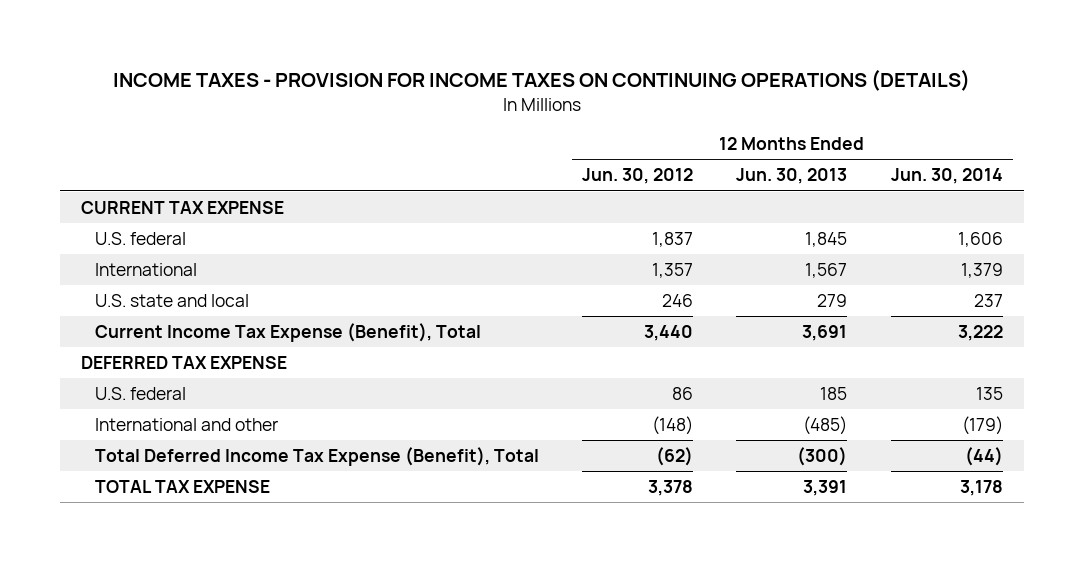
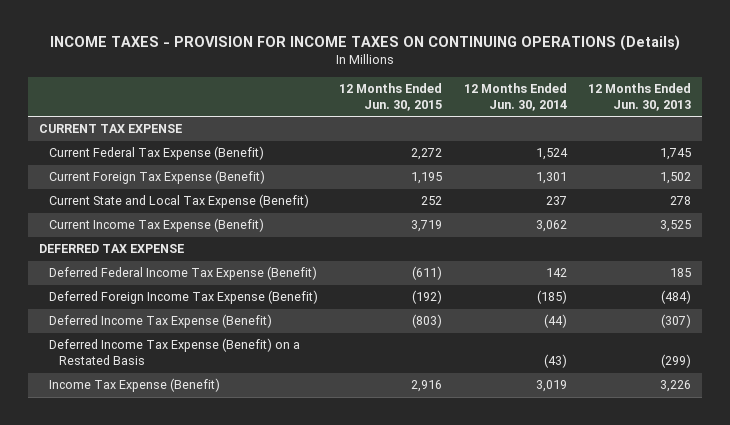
[113,69,971,92] INCOME TAXES - PROVISION FOR INCOME TAXES ON CONTINUING OPERATIONS (DETAILS) -> [49,35,680,52] INCOME TAXES - PROVISION FOR INCOME TAXES ON CONTINUING OPERATIONS (Details)
[582,168,694,185] Jun. 30, 2012 -> none
none -> [339,82,443,111] 12 Months Ended Jun. 30, 2015
[95,231,187,245] U.S. federal -> none
[95,262,198,276] International -> none
none -> [48,146,264,161] Current Federal Tax Expense (Benefit)
none -> [48,170,265,185] Current Foreign Tax Expense (Benefit)
[95,293,250,307] U.S. state and local -> [48,194,309,209] Current State and Local Tax Expense (Benefit)
[817,293,848,307] 279 -> [670,196,692,206] 278
[95,322,482,342] Current Income Tax Expense (Benefit), Total -> [48,218,264,233] Current Income Tax Expense (Benefit)
[802,324,848,341] 3,691 -> [660,220,692,233] 3,525
[957,324,1003,341] 3,222 -> [535,220,567,233] 3,062
[95,386,187,400] U.S. federal -> none
[95,417,279,431] International and other -> none
none -> [48,266,317,281] Deferred Federal Income Tax Expense (Benefit)
none -> [48,290,318,305] Deferred Foreign Income Tax Expense (Benefit)
[95,446,540,466] Total Deferred Income Tax Expense (Benefit), Total -> [48,314,272,329] Deferred Income Tax Expense (Benefit)
[797,446,848,466] (300) -> [661,314,692,329] (307)
none -> [48,338,300,366] Deferred Income Tax Expense (Benefit) on a Restated Basis
[95,479,271,493] TOTAL TAX EXPENSE -> [48,378,220,393] Income Tax Expense (Benefit)
[803,479,848,496] 3,391 -> [660,380,692,393] 3,226
[959,479,1003,496] 3,178 -> [535,380,567,393] 3,019

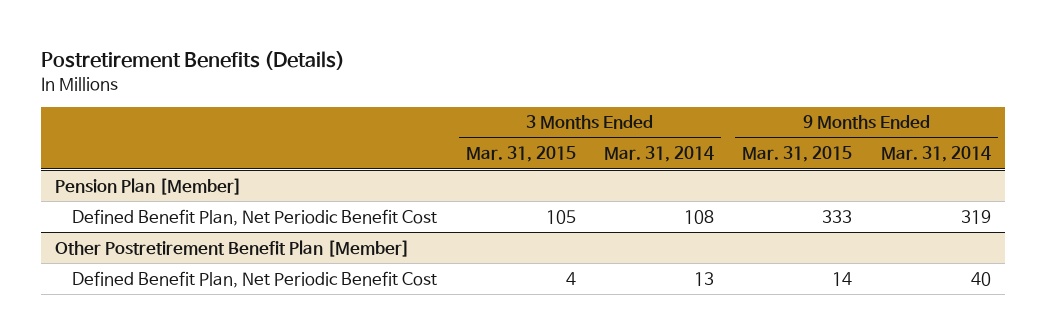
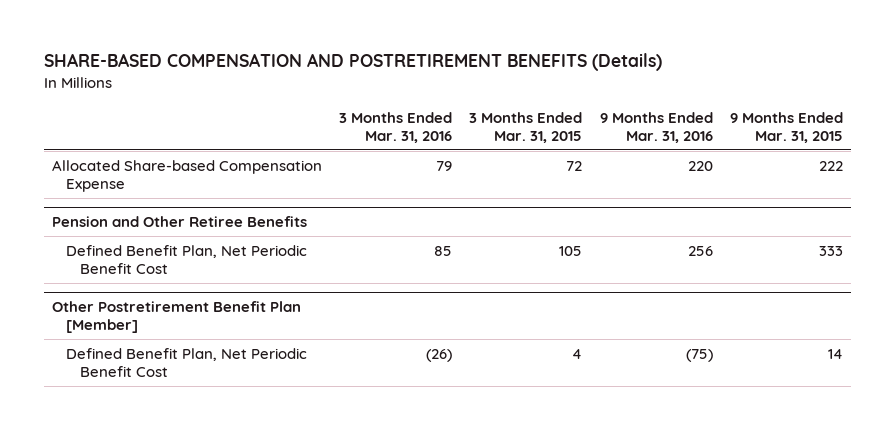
[40,51,345,71] Postretirement Benefits (Details) -> [43,53,662,72] SHARE-BASED COMPENSATION AND POSTRETIREMENT BENEFITS (Details)
[604,146,715,163] Mar. 31, 2014 -> none
[880,146,991,163] Mar. 31, 2014 -> none
none -> [339,111,453,143] 3 Months Ended Mar. 31, 2016
none -> [599,111,713,143] 9 Months Ended Mar. 31, 2016
none -> [52,159,323,192] Allocated Share-based Compensation Expense
[55,177,243,195] Pension Plan [Member] -> [52,215,308,227] Pension and Other Retiree Benefits

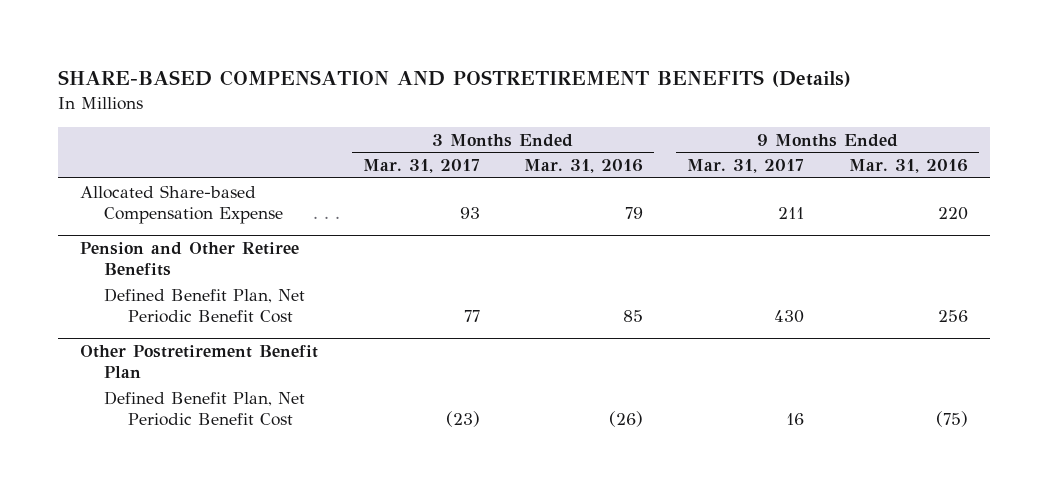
[469,111,583,143] 3 Months Ended Mar. 31, 2015 -> none
[729,111,843,143] 9 Months Ended Mar. 31, 2015 -> none
none -> [362,159,480,174] Mar. 31, 2017
none -> [687,159,805,174] Mar. 31, 2017
[52,300,302,333] Other Postretirement Benefit Plan [Member] -> [80,345,319,379] Other Postretirement Benefit Plan

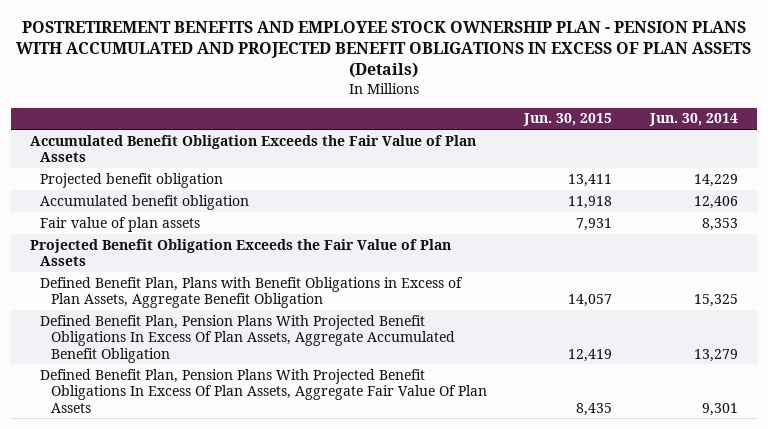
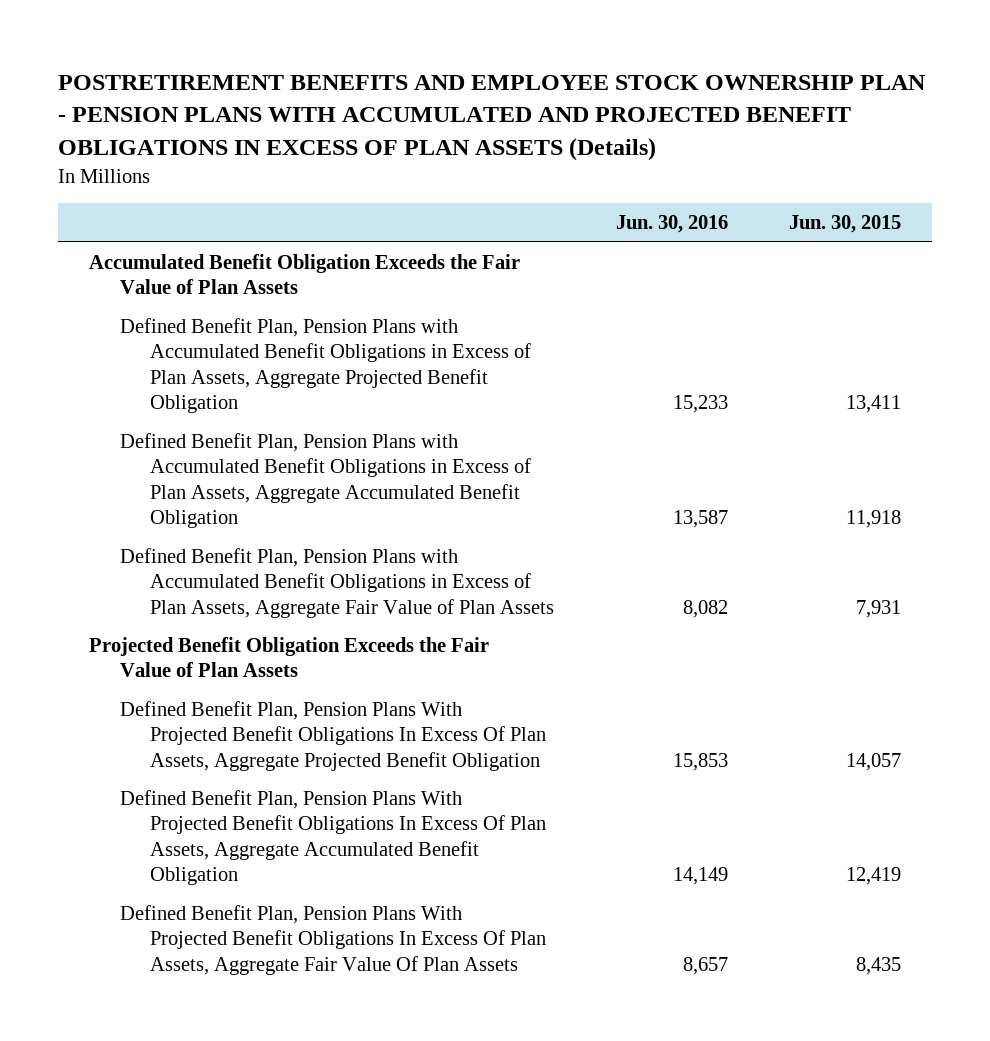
[648,113,738,127] Jun. 30, 2014 -> none
none -> [615,215,728,234] Jun. 30, 2016
[40,172,224,188] Projected benefit obligation -> [119,317,532,414] Defined Benefit Plan, Pension Plans with Accumulated Benefit Obligations in Excess of Plan Assets, Aggregate Projected Benefit Obligation
[40,194,250,210] Accumulated benefit obligation -> [119,432,532,529] Defined Benefit Plan, Pension Plans with Accumulated Benefit Obligations in Excess of Plan Assets, Aggregate Accumulated Benefit Obligation
[40,216,201,232] Fair value of plan assets -> [119,547,555,618] Defined Benefit Plan, Pension Plans with Accumulated Benefit Obligations in Excess of Plan Assets, Aggregate Fair Value of Plan Assets
[40,276,464,309] Defined Benefit Plan, Plans with Benefit Obligations in Excess of Plan Assets, Aggregate Benefit Obligation -> [119,700,547,771] Defined Benefit Plan, Pension Plans With Projected Benefit Obligations In Excess Of Plan Assets, Aggregate Projected Benefit Obligation

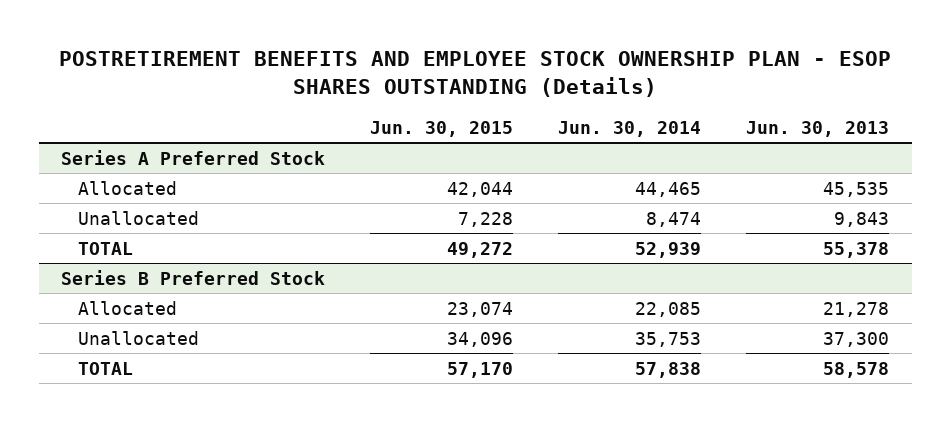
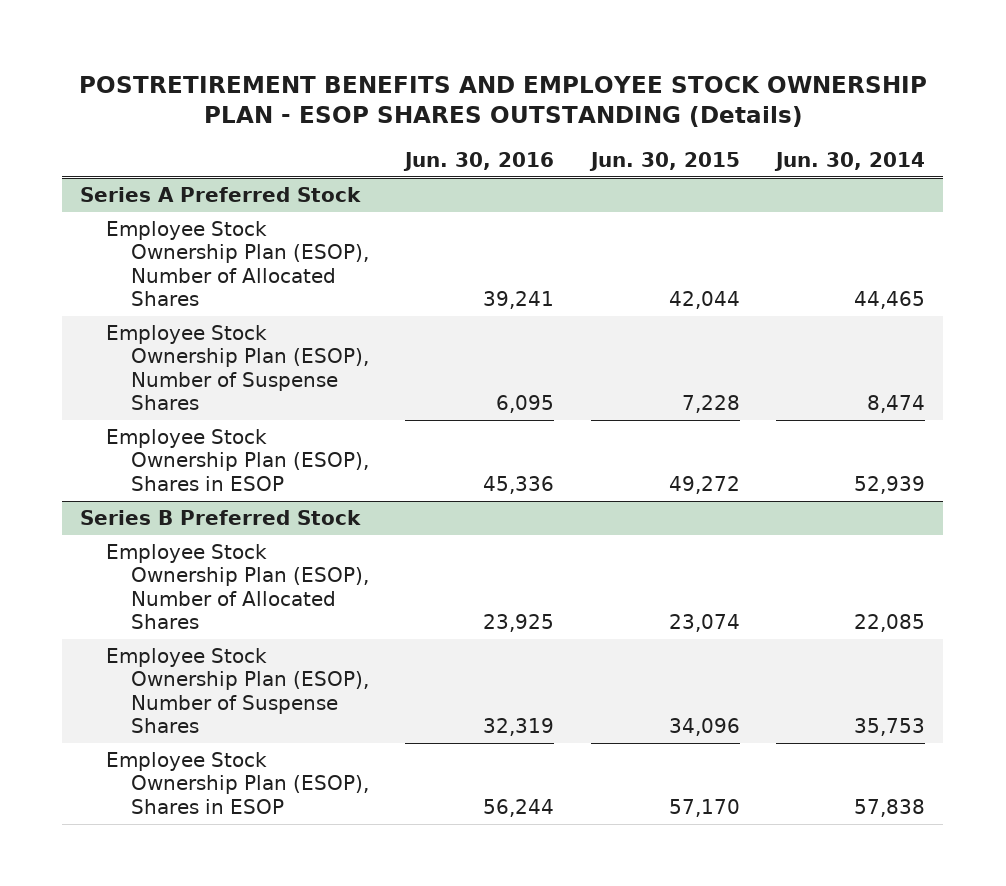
[746,120,890,137] Jun. 30, 2013 -> none
none -> [403,151,555,171] Jun. 30, 2016
[77,180,177,195] Allocated -> [105,221,369,306] Employee Stock Ownership Plan (ESOP), Number of Allocated Shares
[77,210,199,225] Unallocated -> [105,325,369,410] Employee Stock Ownership Plan (ESOP), Number of Suspense Shares
[77,241,133,255] TOTAL -> [105,429,369,491] Employee Stock Ownership Plan (ESOP), Shares in ESOP
[77,300,177,315] Allocated -> [105,544,369,629] Employee Stock Ownership Plan (ESOP), Number of Allocated Shares
[77,330,199,345] Unallocated -> [105,648,369,733] Employee Stock Ownership Plan (ESOP), Number of Suspense Shares
[77,361,133,375] TOTAL -> [105,752,369,814] Employee Stock Ownership Plan (ESOP), Shares in ESOP

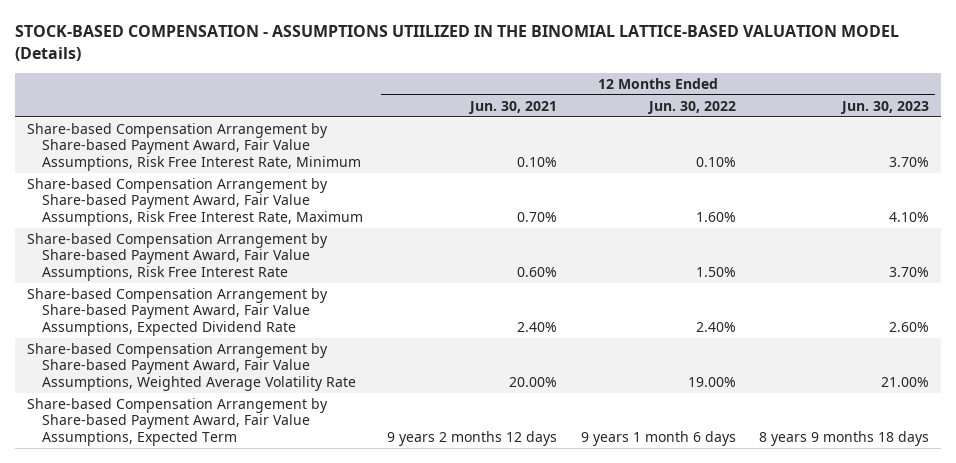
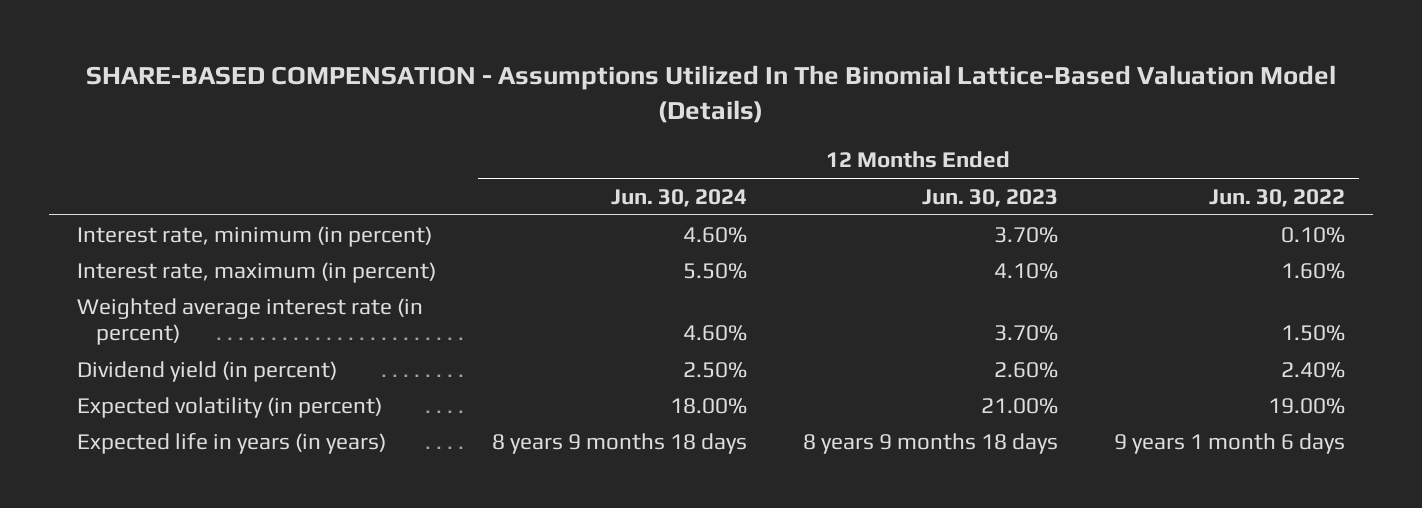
[15,25,900,61] STOCK-BASED COMPENSATION - ASSUMPTIONS UTIILIZED IN THE BINOMIAL LATTICE-BASED VALUATION MODEL (Details) -> [85,64,1336,123] SHARE-BASED COMPENSATION - Assumptions Utilized In The Binomial Lattice-Based Valuation Model (Details)
[467,100,557,114] Jun. 30, 2021 -> none
none -> [610,188,747,207] Jun. 30, 2024
[27,123,362,171] Share-based Compensation Arrangement by Share-based Payment Award, Fair Value Assumptions, Risk Free Interest Rate, Minimum -> [76,225,432,247] Interest rate, minimum (in percent)
[27,178,364,226] Share-based Compensation Arrangement by Share-based Payment Award, Fair Value Assumptions, Risk Free Interest Rate, Maximum -> [76,261,436,283] Interest rate, maximum (in percent)
[27,233,329,281] Share-based Compensation Arrangement by Share-based Payment Award, Fair Value Assumptions, Risk Free Interest Rate -> [76,297,423,345] Weighted average interest rate (in percent)
[27,288,329,336] Share-based Compensation Arrangement by Share-based Payment Award, Fair Value Assumptions, Expected Dividend Rate -> [76,360,337,382] Dividend yield (in percent)
[27,343,357,391] Share-based Compensation Arrangement by Share-based Payment Award, Fair Value Assumptions, Weighted Average Volatility Rate -> [76,396,382,418] Expected volatility (in percent)
[27,398,329,446] Share-based Compensation Arrangement by Share-based Payment Award, Fair Value Assumptions, Expected Term -> [76,432,386,454] Expected life in years (in years)

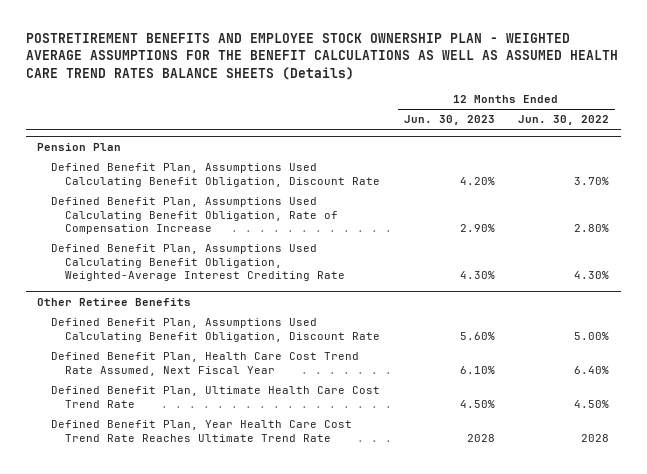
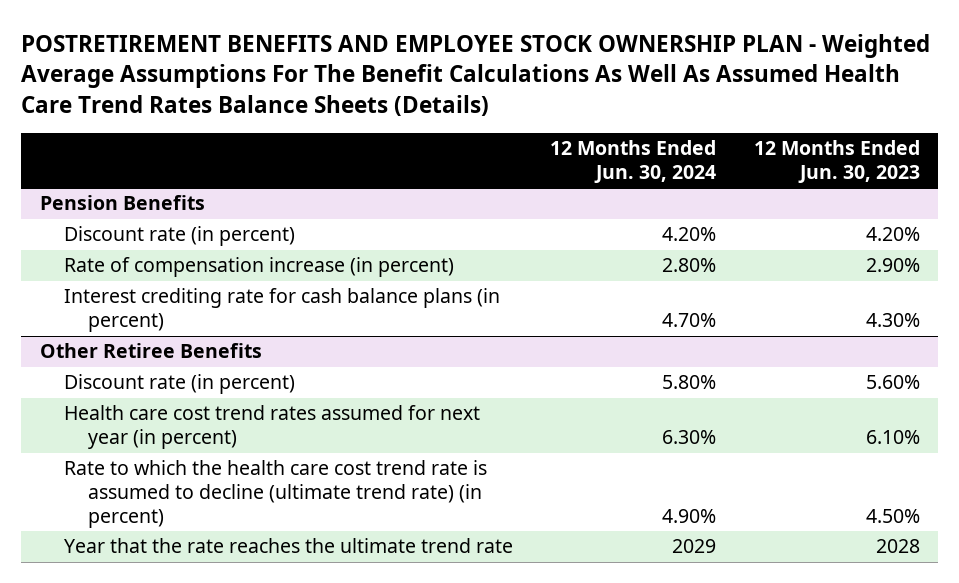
[25,32,618,80] POSTRETIREMENT BENEFITS AND EMPLOYEE STOCK OWNERSHIP PLAN - WEIGHTED AVERAGE ASSUMPTIONS FOR THE BENEFIT CALCULATIONS AS WELL AS ASSUMED HEALTH CARE TREND RATES BALANCE SHEETS (Details) -> [21,33,931,117] POSTRETIREMENT BENEFITS AND EMPLOYEE STOCK OWNERSHIP PLAN - Weighted Average Assumptions For The Benefit Calculations As Well As Assumed Health Care Trend Rates Balance Sheets (Details)
[518,115,610,126] Jun. 30, 2022 -> none
none -> [550,140,717,184] 12 Months Ended Jun. 30, 2024
[37,142,122,151] Pension Plan -> [39,195,205,211] Pension Benefits
[51,163,380,187] Defined Benefit Plan, Assumptions Used Calculating Benefit Obligation, Discount Rate -> [64,226,296,247] Discount rate (in percent)
[51,197,338,235] Defined Benefit Plan, Assumptions Used Calculating Benefit Obligation, Rate of Compensation Increase -> [64,257,455,278] Rate of compensation increase (in percent)
[51,244,345,282] Defined Benefit Plan, Assumptions Used Calculating Benefit Obligation, Weighted-Average Interest Crediting Rate -> [64,288,501,333] Interest crediting rate for cash balance plans (in percent)
[51,318,380,342] Defined Benefit Plan, Assumptions Used Calculating Benefit Obligation, Discount Rate -> [64,374,296,395] Discount rate (in percent)
[51,352,360,376] Defined Benefit Plan, Health Care Cost Trend Rate Assumed, Next Fiscal Year -> [64,405,481,450] Health care cost trend rates assumed for next year (in percent)
[51,386,381,408] Defined Benefit Plan, Ultimate Health Care Cost Trend Rate -> [64,460,488,529] Rate to which the health care cost trend rate is assumed to decline (ultimate trend rate) (in percent)
[51,420,353,442] Defined Benefit Plan, Year Health Care Cost Trend Rate Reaches Ultimate Trend Rate -> [64,538,514,554] Year that the rate reaches the ultimate trend rate

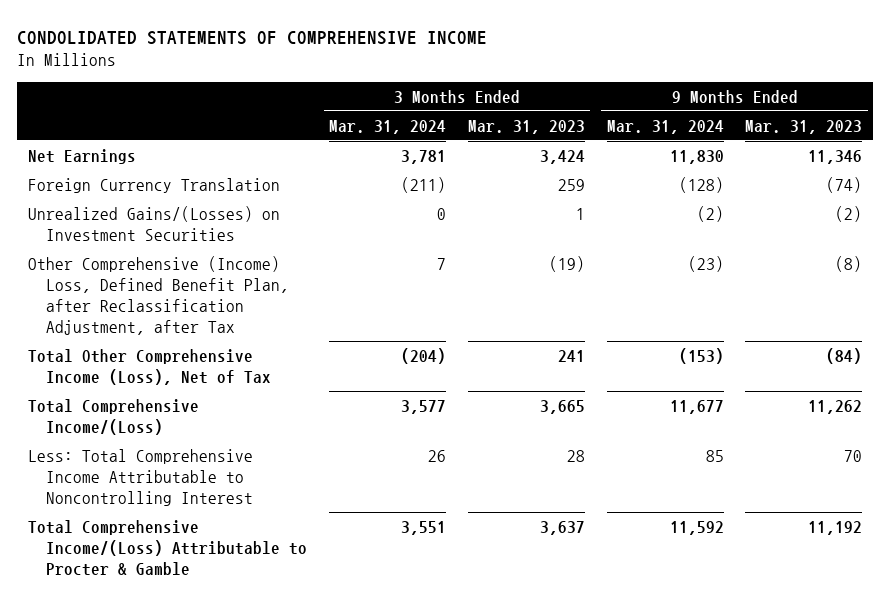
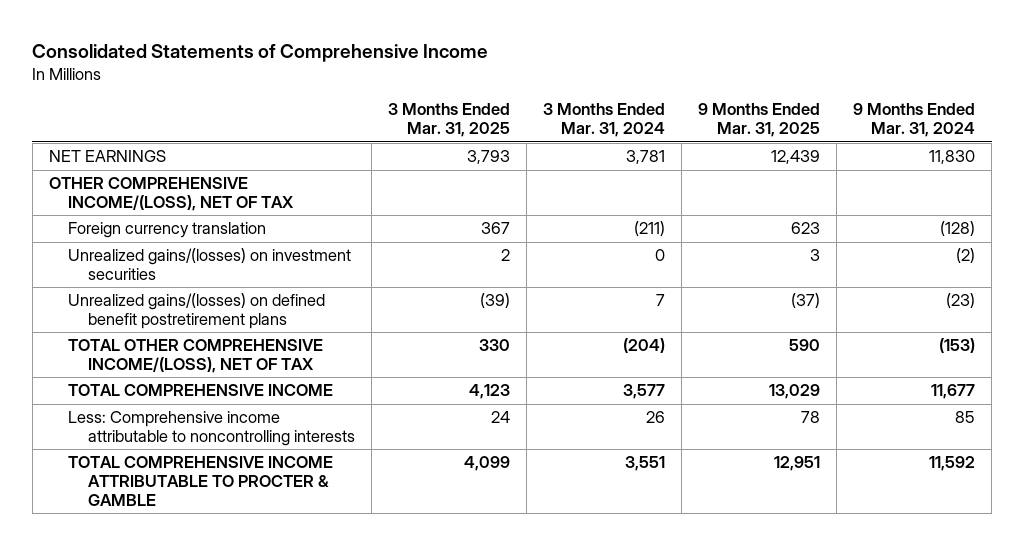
[16,30,487,45] CONDOLIDATED STATEMENTS OF COMPREHENSIVE INCOME -> [32,43,489,62] Consolidated Statements of Comprehensive Income
[467,119,585,134] Mar. 31, 2023 -> none
[745,119,863,134] Mar. 31, 2023 -> none
none -> [387,103,510,138] 3 Months Ended Mar. 31, 2025
none -> [698,103,821,138] 9 Months Ended Mar. 31, 2025
[27,148,136,164] Net Earnings -> [48,150,166,163] NET EARNINGS
none -> [48,177,295,212] OTHER COMPREHENSIVE INCOME/(LOSS), NET OF TAX
[27,177,280,193] Foreign Currency Translation -> [68,222,267,239] Foreign currency translation
[27,205,280,241] Unrealized Gains/(Losses) on Investment Securities -> [68,248,352,281] Unrealized gains/(losses) on investment securities
[27,255,290,335] Other Comprehensive (Income) Loss, Defined Benefit Plan, after Reclassification Adjustment, after Tax -> [68,293,326,330] Unrealized gains/(losses) on defined benefit postretirement plans
[27,348,272,385] Total Other Comprehensive Income (Loss), Net of Tax -> [68,339,324,374] TOTAL OTHER COMPREHENSIVE INCOME/(LOSS), NET OF TAX
[27,398,199,435] Total Comprehensive Income/(Loss) -> [68,384,334,397] TOTAL COMPREHENSIVE INCOME
[27,448,254,506] Less: Total Comprehensive Income Attributable to Noncontrolling Interest -> [68,411,355,447] Less: Comprehensive income attributable to noncontrolling interests
[27,519,308,576] Total Comprehensive Income/(Loss) Attributable to Procter & Gamble -> [68,456,334,507] TOTAL COMPREHENSIVE INCOME ATTRIBUTABLE TO PROCTER & GAMBLE

